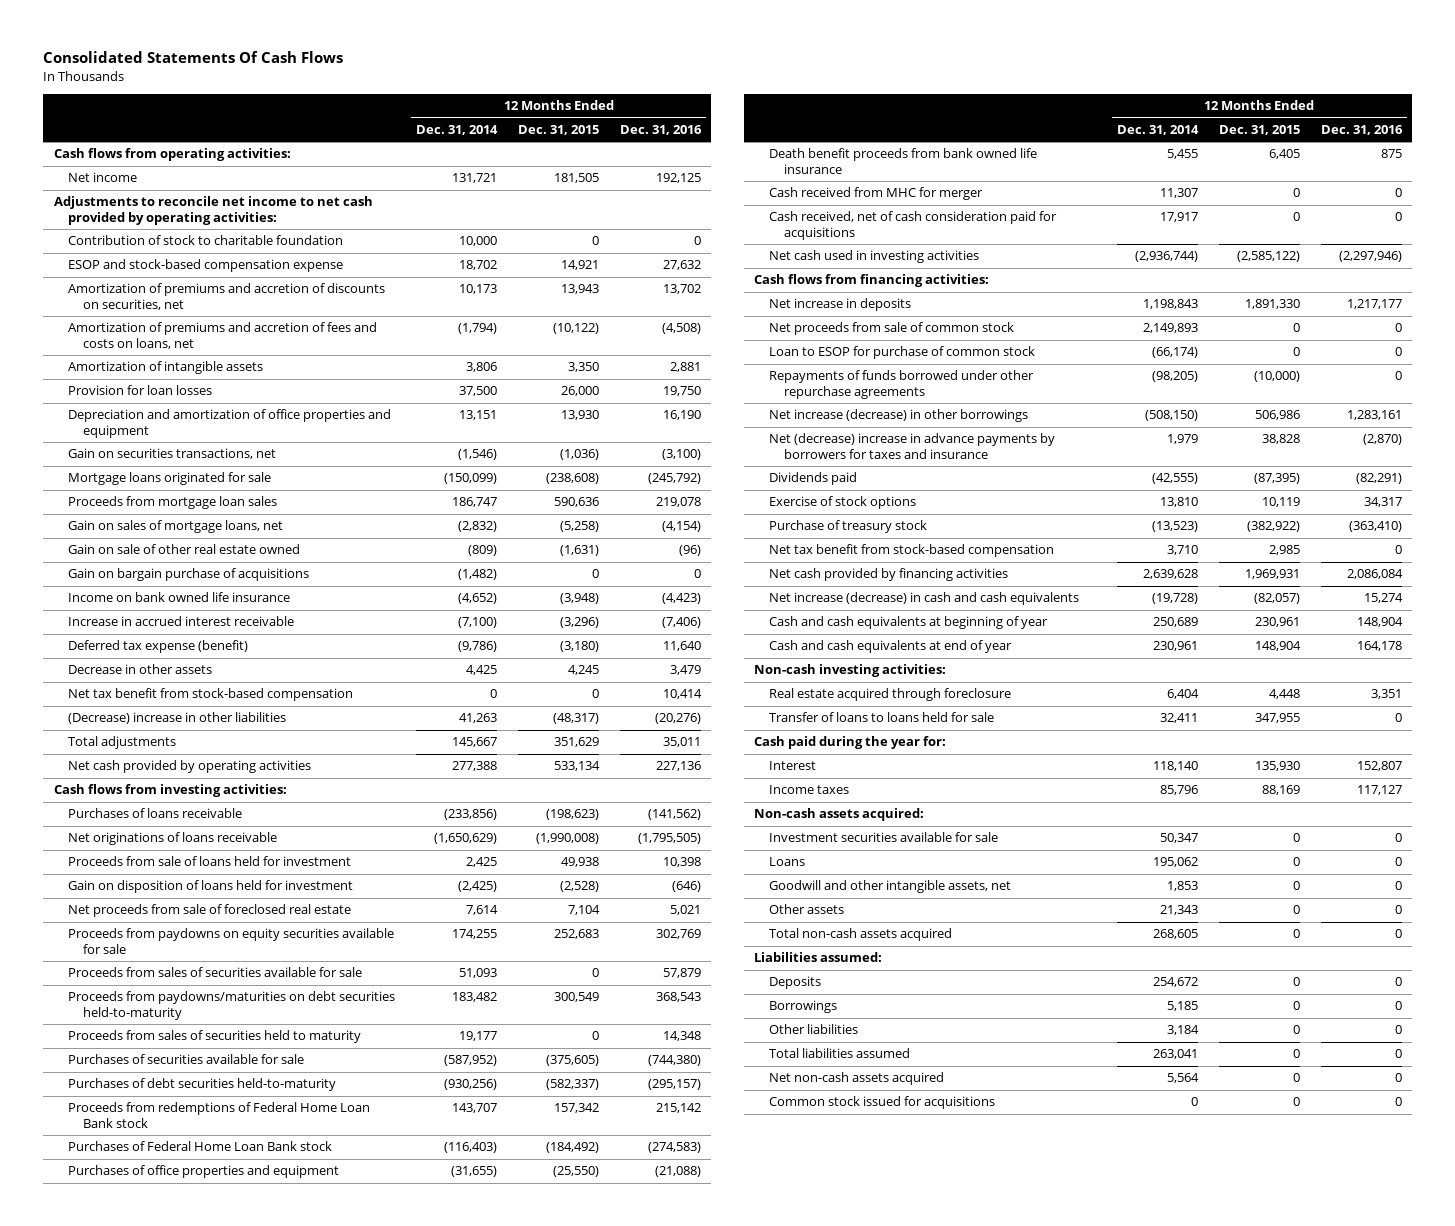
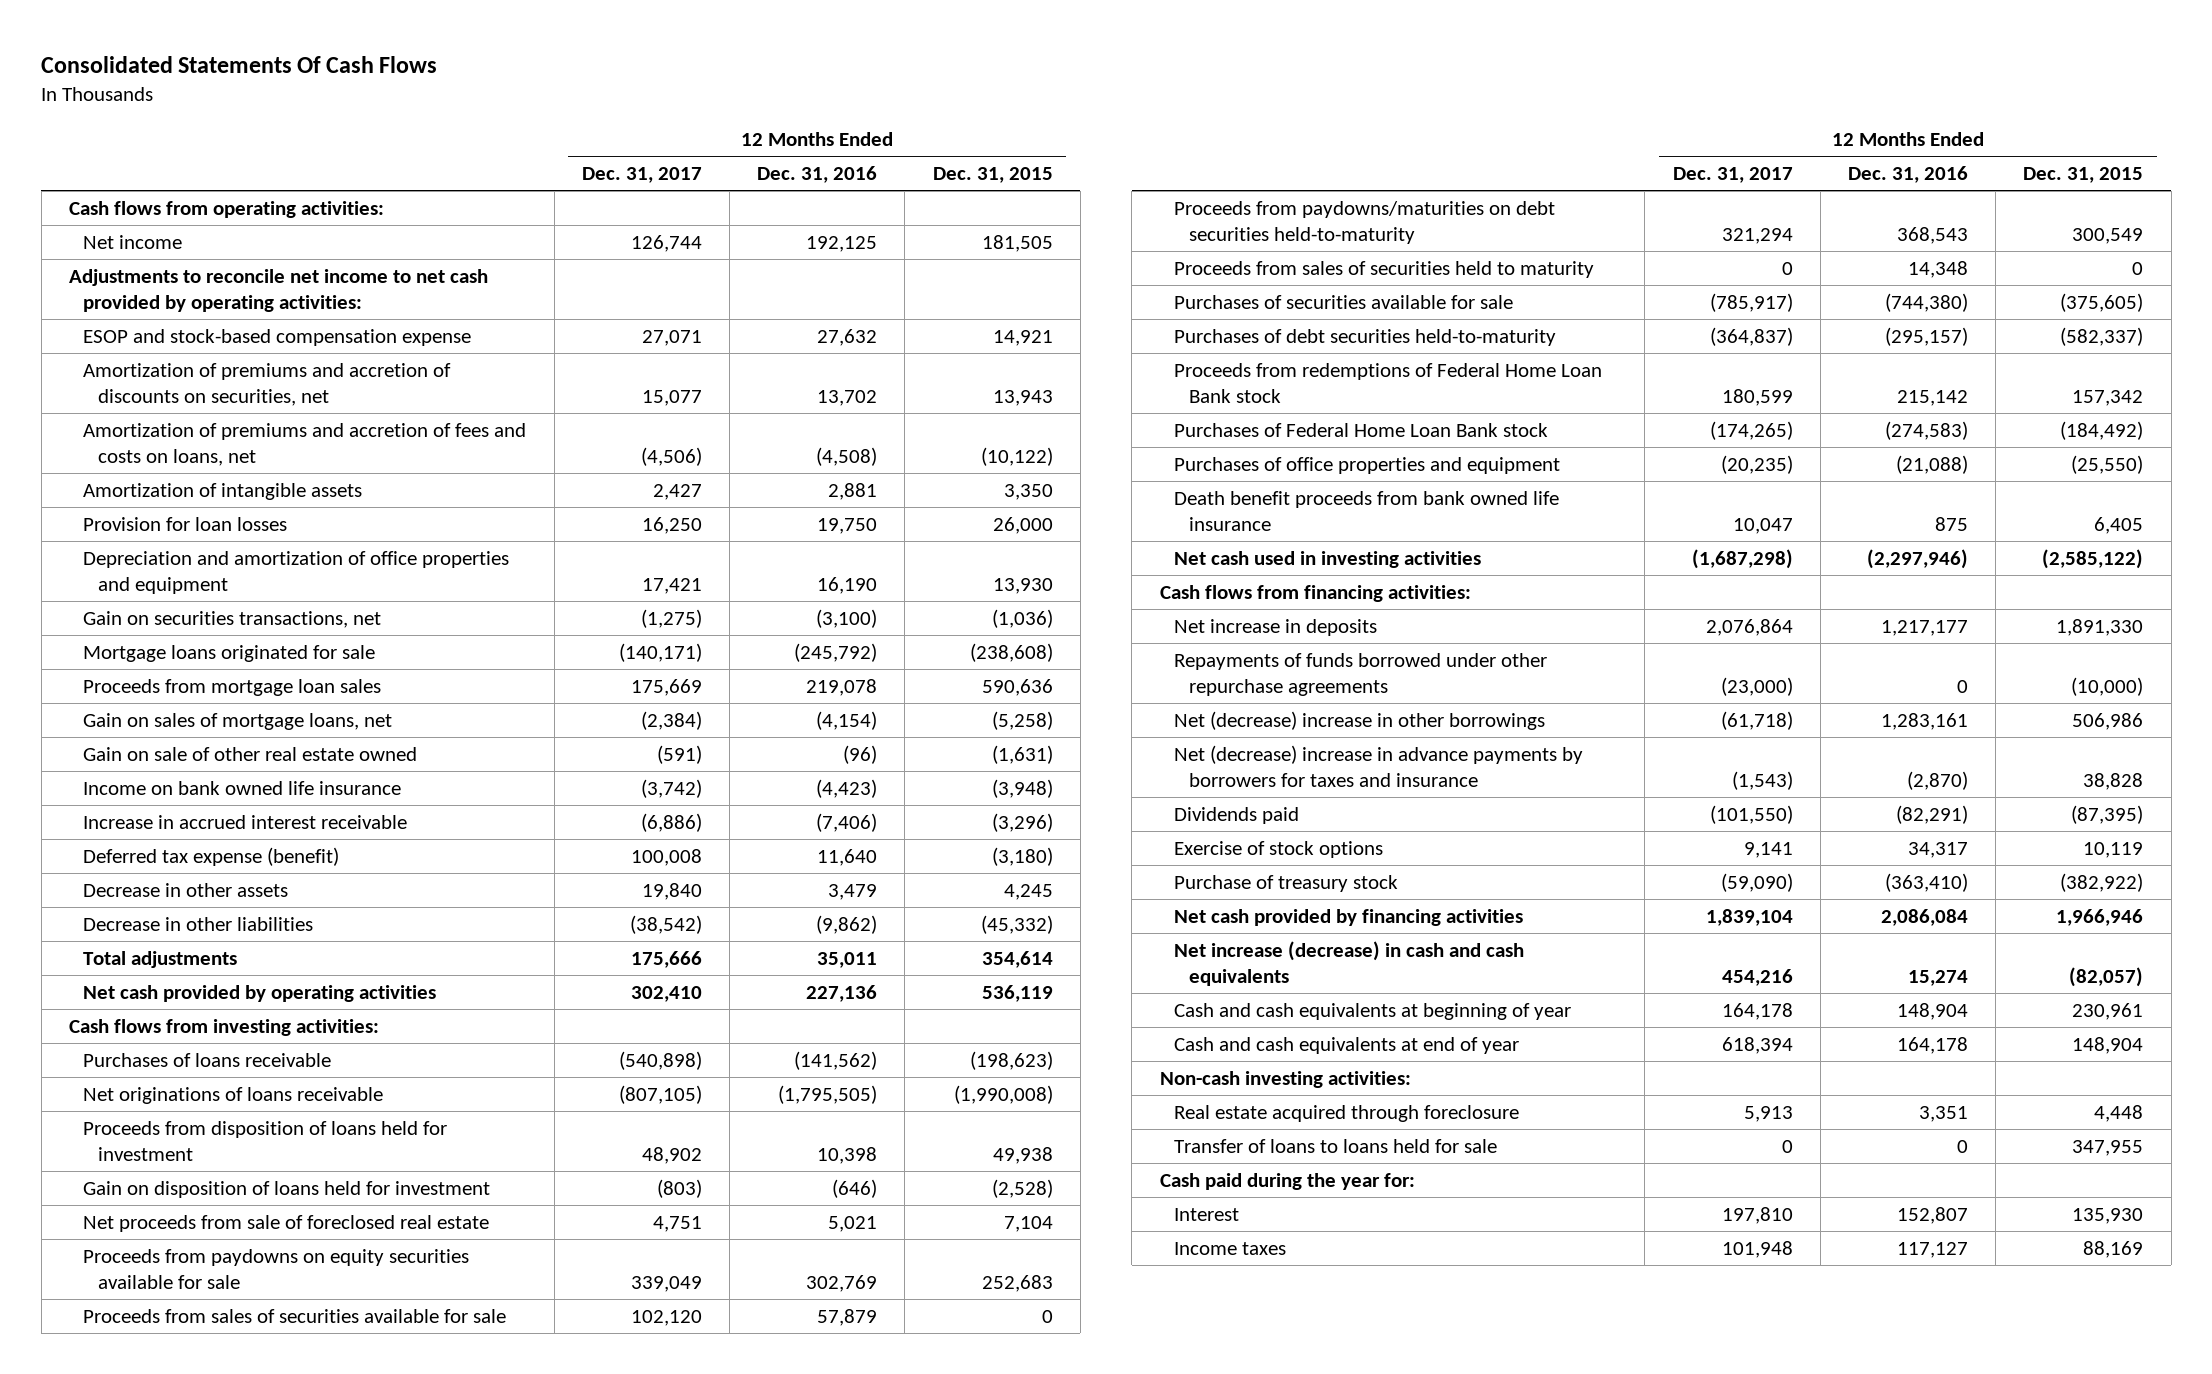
[416,124,499,135] Dec. 31, 2014 -> none
none -> [581,166,702,183] Dec. 31, 2017
[68,235,344,246] Contribution of stock to charitable foundation -> none
[68,568,310,582] Gain on bargain purchase of acquisitions -> none
[68,688,354,702] Net tax benefit from stock-based compensation -> none
[68,712,287,725] (Decrease) increase in other liabilities -> [83,916,314,931] Decrease in other liabilities
[553,713,600,725] (48,317) -> [980,914,1053,934] (45,332)
[654,713,701,725] (20,276) -> [816,914,878,934] (9,862)
[554,737,600,748] 351,629 -> [981,950,1053,968] 354,614
[554,761,601,772] 533,134 -> [981,984,1053,1002] 536,119
[68,856,352,867] Proceeds from sale of loans held for investment -> [83,1120,448,1161] Proceeds from disposition of loans held for investment
[769,187,984,201] Cash received from MHC for merger -> none
[769,211,1058,240] Cash received, net of cash consideration paid for acquisitions -> none
[769,322,1015,336] Net proceeds from sale of common stock -> none
[769,346,1036,360] Loan to ESOP for purchase of common stock -> none
[769,409,1029,423] Net increase (decrease) in other borrowings -> [1174,710,1546,730] Net (decrease) increase in other borrowings
[769,544,1055,558] Net tax benefit from stock-based compensation -> none
[1244,569,1300,580] 1,969,931 -> [2056,908,2144,926] 1,966,946
[754,808,925,822] Non-cash assets acquired: -> none
[769,832,999,843] Investment securities available for sale -> none
[769,857,806,867] Loans -> none
[769,880,1012,894] Goodwill and other intangible assets, net -> none
[769,904,845,915] Other assets -> none
[769,928,953,942] Total non-cash assets acquired -> none
[754,952,883,963] Liabilities assumed: -> none
[769,976,822,990] Deposits -> none
[769,1000,838,1014] Borrowings -> none
[769,1024,859,1035] Other liabilities -> none
[769,1048,911,1059] Total liabilities assumed -> none
[769,1072,945,1086] Net non-cash assets acquired -> none
[769,1096,996,1110] Common stock issued for acquisitions -> none

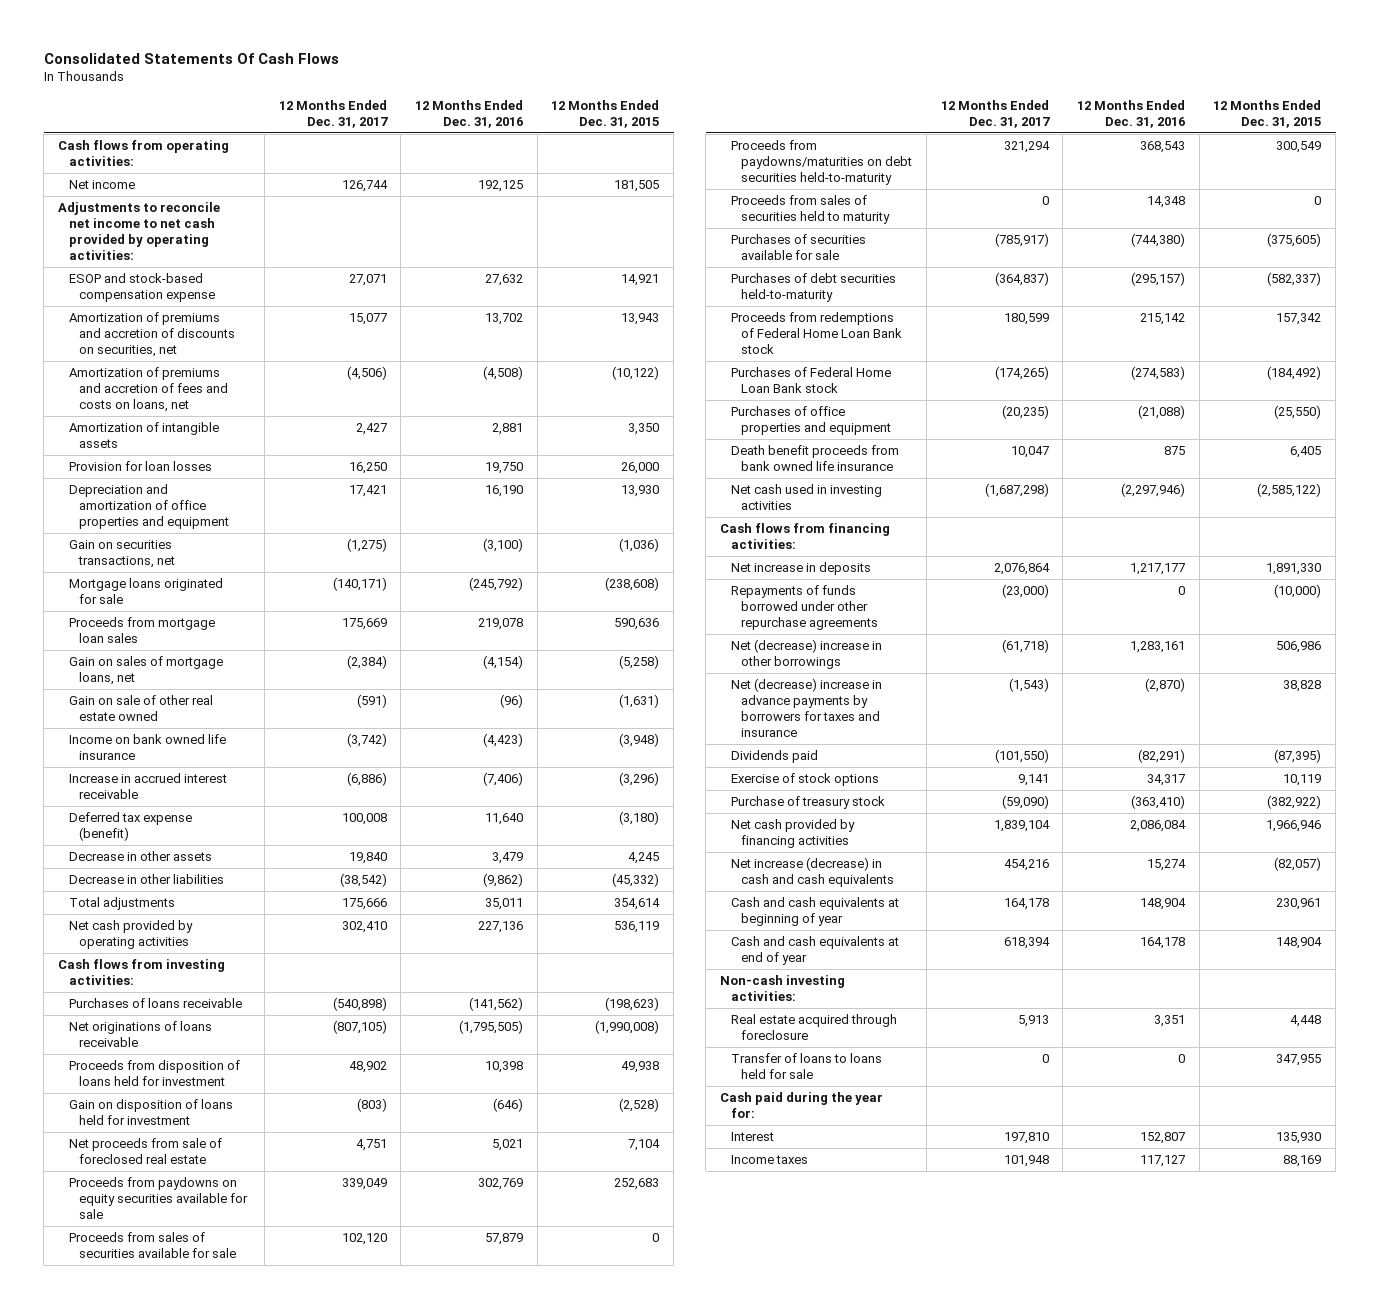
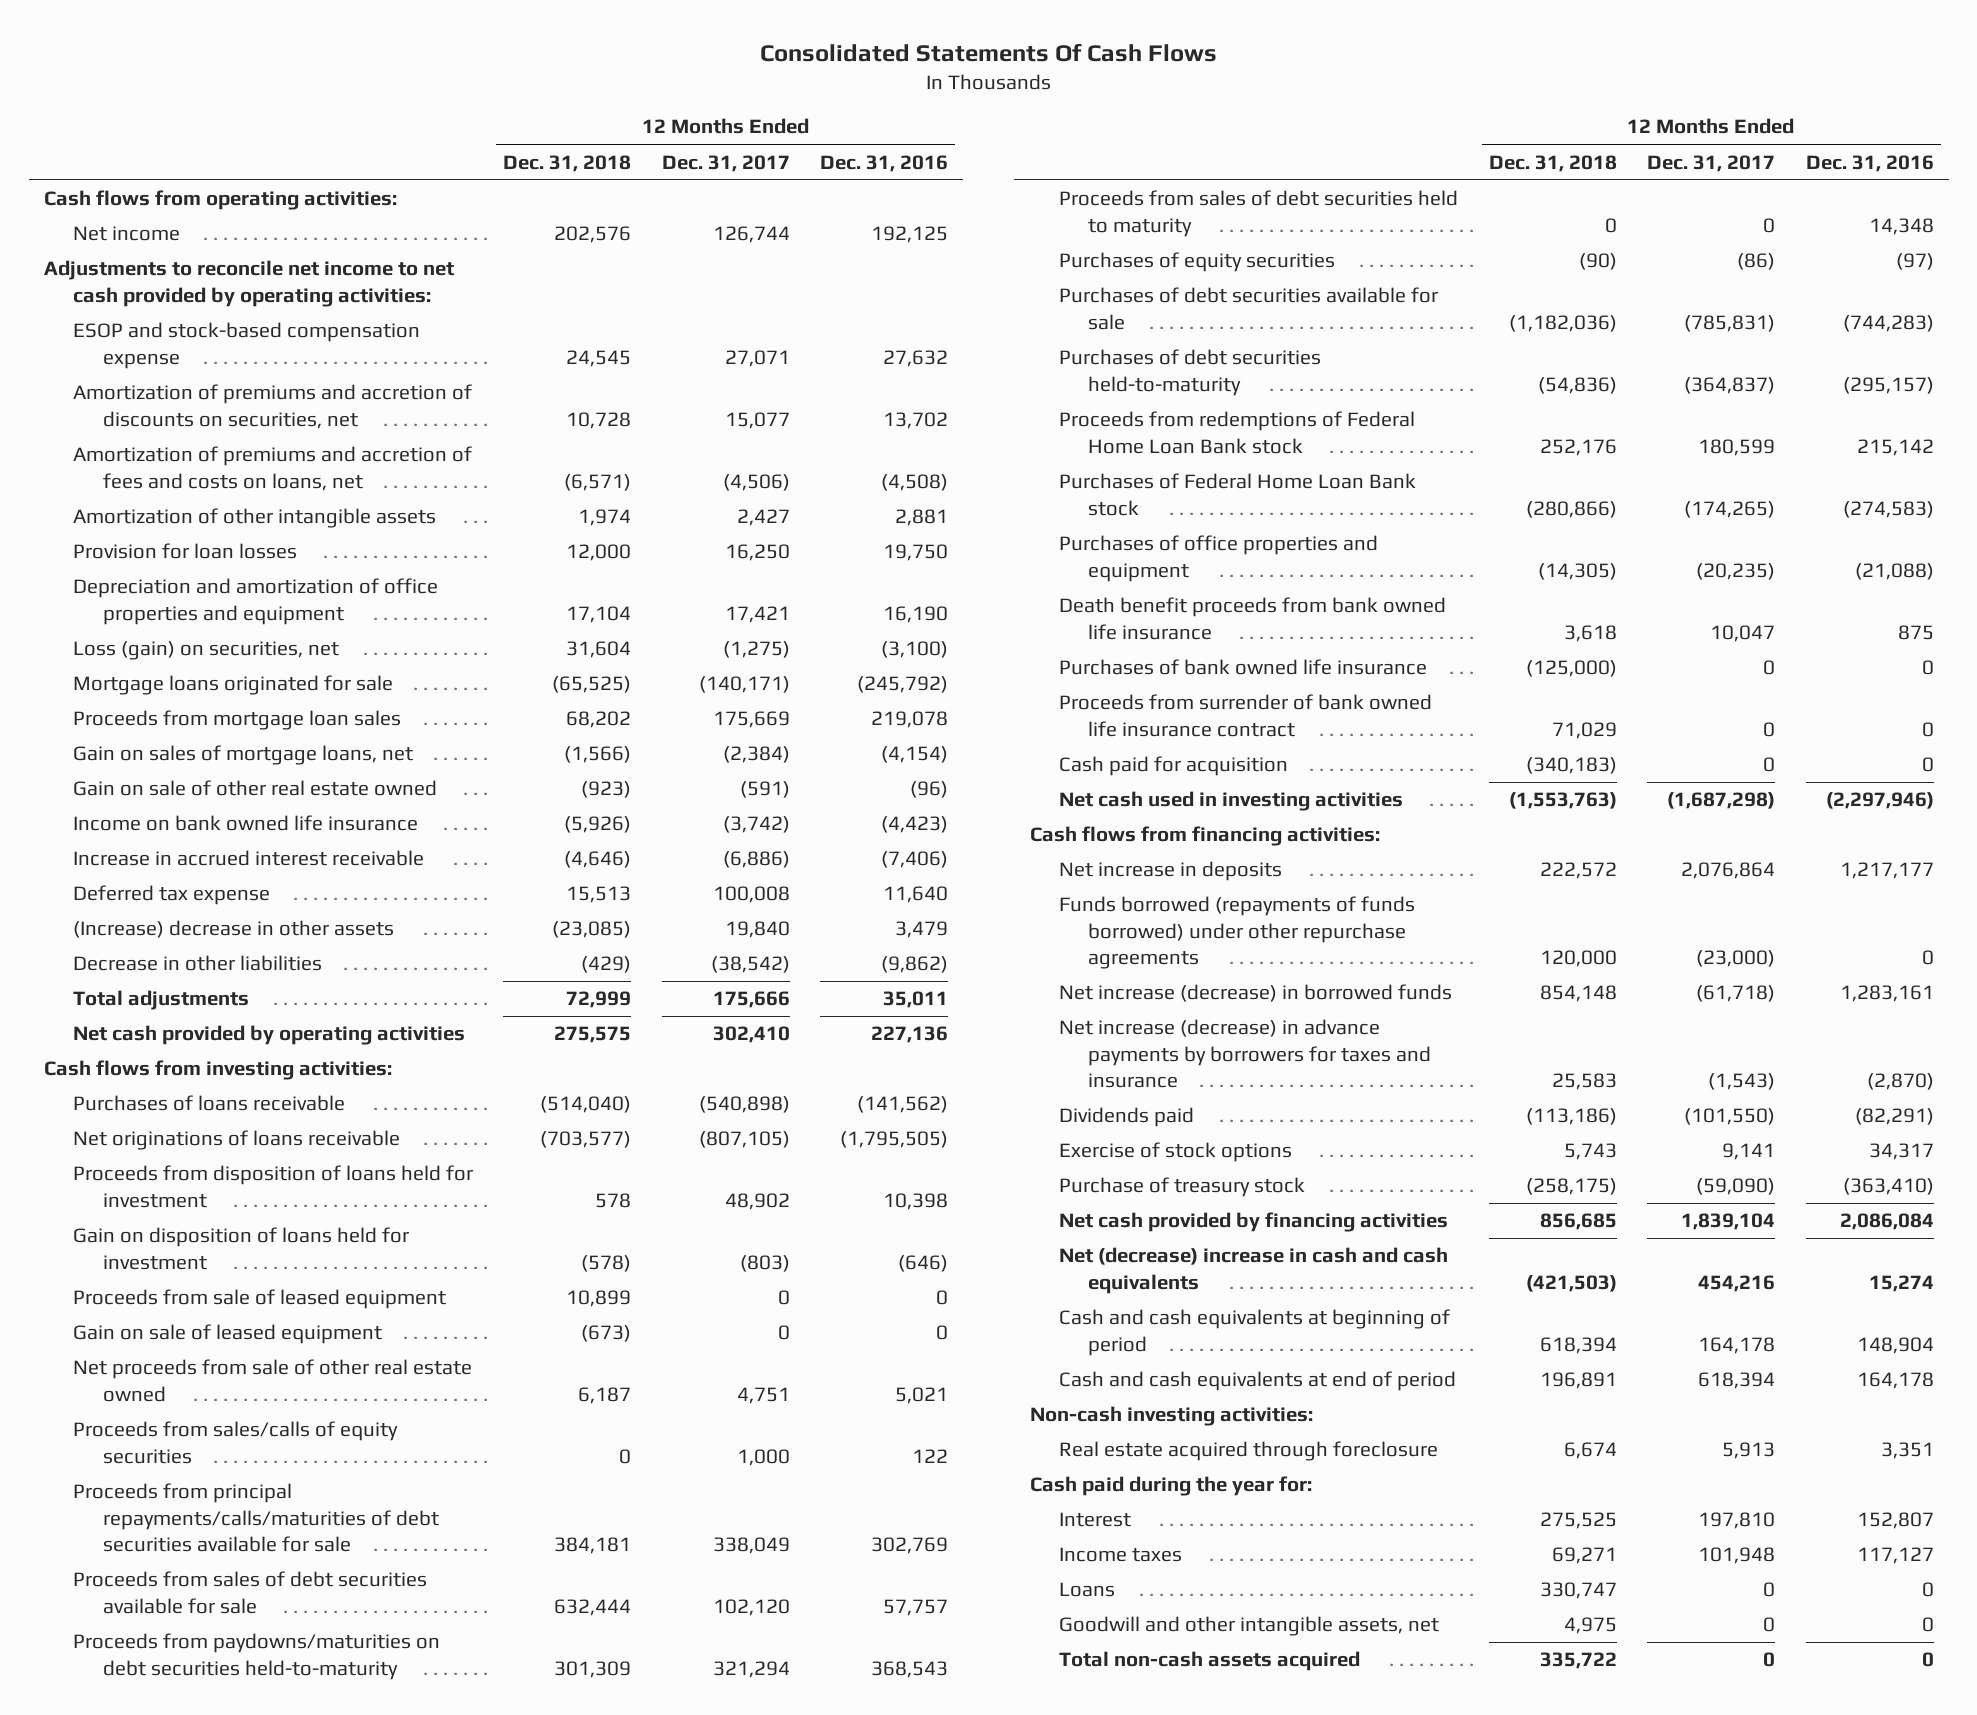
[551,100,660,129] 12 Months Ended Dec. 31, 2015 -> none
none -> [503,154,632,172] Dec. 31, 2018
[68,421,219,448] Amortization of intangible assets -> [73,508,437,529] Amortization of other intangible assets
[68,539,176,568] Gain on securities transactions, net -> [73,641,340,661] Loss (gain) on securities, net
[68,811,192,841] Deferred tax expense (benefit) -> [73,885,271,906] Deferred tax expense
[68,850,212,861] Decrease in other assets -> [73,920,395,939] (Increase) decrease in other assets
none -> [73,1289,447,1310] Proceeds from sale of leased equipment
none -> [73,1324,383,1345] Gain on sale of leased equipment
[68,1137,222,1164] Net proceeds from sale of foreclosed real estate -> [73,1359,473,1402] Net proceeds from sale of other real estate owned
none -> [73,1421,399,1464] Proceeds from sales/calls of equity securities
[68,1176,249,1219] Proceeds from paydowns on equity securities available for sale -> [73,1483,439,1553] Proceeds from principal repayments/calls/maturities of debt securities available for sale
[341,1177,387,1190] 339,049 -> [712,1537,790,1555] 338,049
[68,1231,237,1258] Proceeds from sales of securities available for sale -> [73,1571,428,1614] Proceeds from sales of debt securities available for sale
[484,1232,523,1245] 57,879 -> [882,1598,948,1616] 57,757
[730,194,891,224] Proceeds from sales of securities held to maturity -> [1058,190,1458,237] Proceeds from sales of debt securities held to maturity
none -> [1058,252,1335,273] Purchases of equity securities
[730,233,866,260] Purchases of securities available for sale -> [1058,287,1438,330] Purchases of debt securities available for sale
[994,232,1049,247] (785,917) -> [1684,314,1776,332] (785,831)
[1131,232,1186,247] (744,380) -> [1842,314,1934,332] (744,283)
none -> [1058,659,1427,676] Purchases of bank owned life insurance
none -> [1058,694,1432,737] Proceeds from surrender of bank owned life insurance contract
none -> [1058,756,1288,777] Cash paid for acquisition
[730,584,879,630] Repayments of funds borrowed under other repurchase agreements -> [1058,896,1415,970] Funds borrowed (repayments of funds borrowed) under other repurchase agreements
[730,638,882,669] Net (decrease) increase in other borrowings -> [1058,984,1452,1003] Net increase (decrease) in borrowed funds
[730,677,882,737] Net (decrease) increase in advance payments by borrowers for taxes and insurance -> [1058,1019,1432,1089] Net increase (decrease) in advance payments by borrowers for taxes and insurance
[730,856,895,887] Net increase (decrease) in cash and cash equivalents -> [1058,1247,1448,1294] Net (decrease) increase in cash and cash equivalents
[730,896,899,926] Cash and cash equivalents at beginning of year -> [1058,1309,1450,1356] Cash and cash equivalents at beginning of period
[730,935,899,965] Cash and cash equivalents at end of year -> [1058,1371,1456,1392] Cash and cash equivalents at end of period
[730,1052,882,1079] Transfer of loans to loans held for sale -> none
none -> [1058,1582,1115,1598] Loans
none -> [1058,1616,1439,1637] Goodwill and other intangible assets, net
none -> [1058,1651,1360,1672] Total non-cash assets acquired

